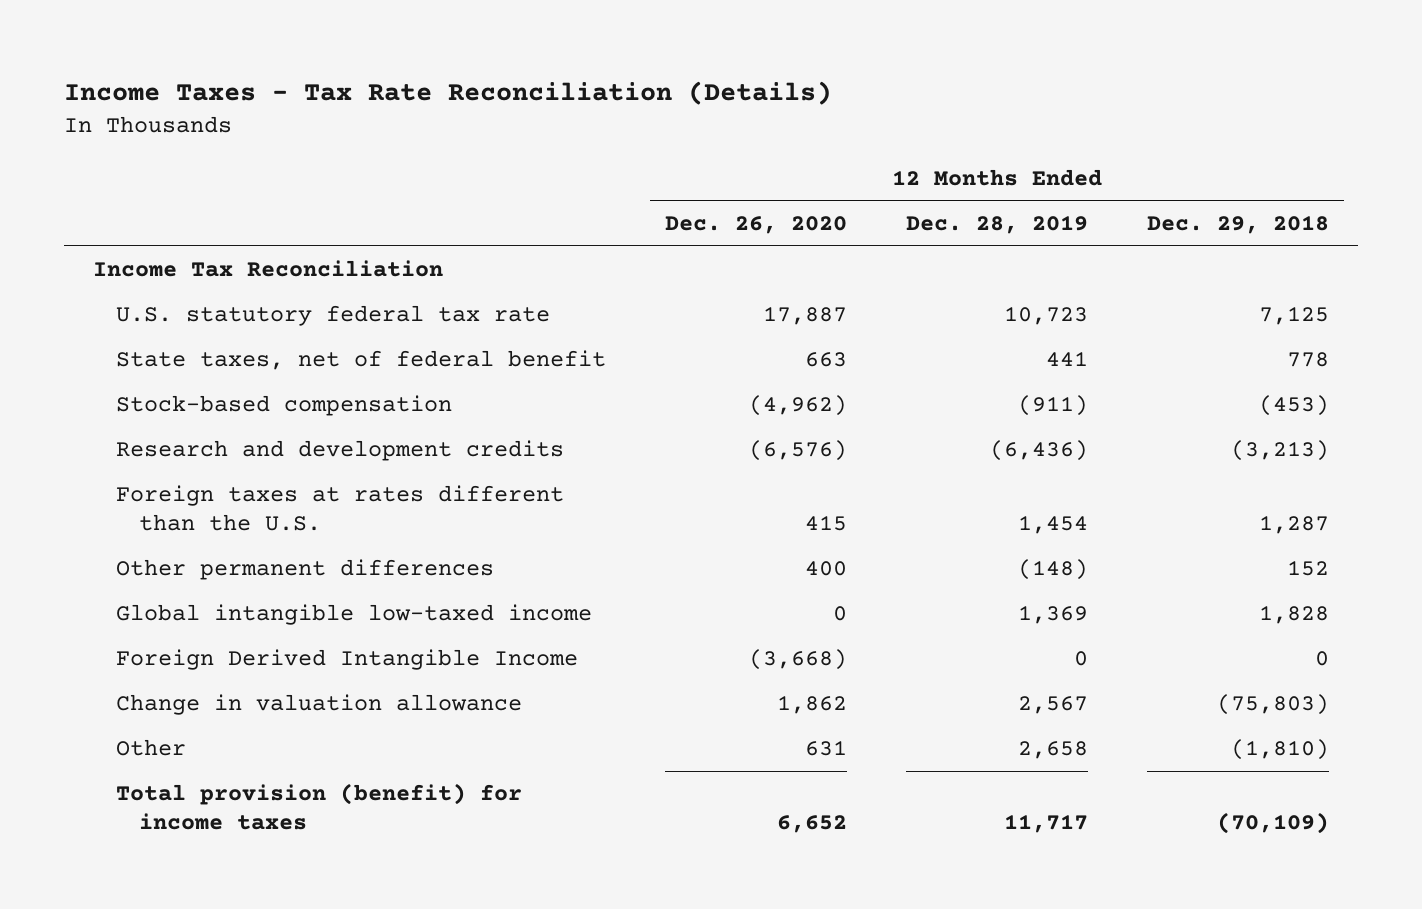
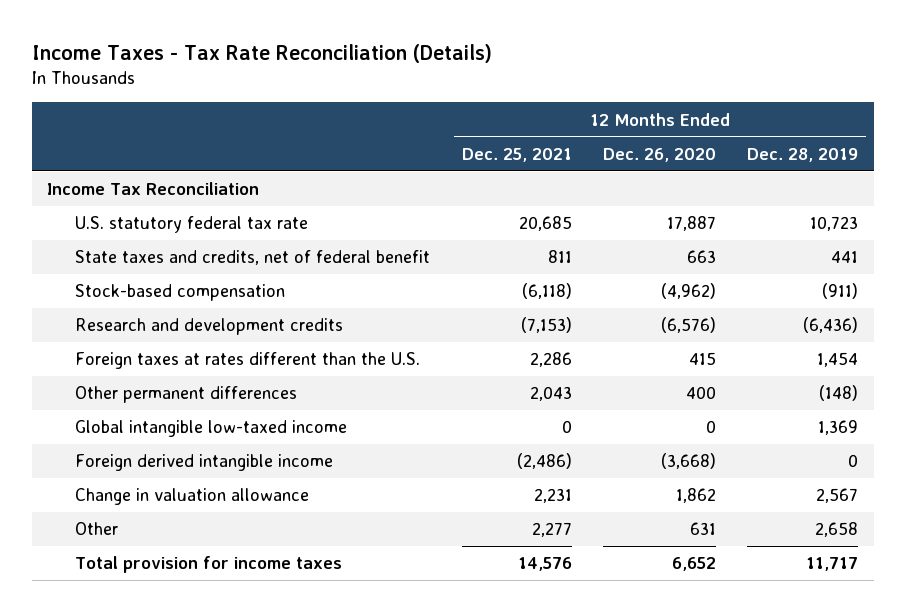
[1146,214,1329,234] Dec. 29, 2018 -> none
none -> [461,148,572,163] Dec. 25, 2021
[115,350,606,371] State taxes, net of federal benefit -> [75,250,431,266] State taxes and credits, net of federal benefit
[115,649,578,671] Foreign Derived Intangible Income -> [75,454,334,472] Foreign derived intangible income
[115,783,522,831] Total provision (benefit) for income taxes -> [75,556,343,574] Total provision for income taxes

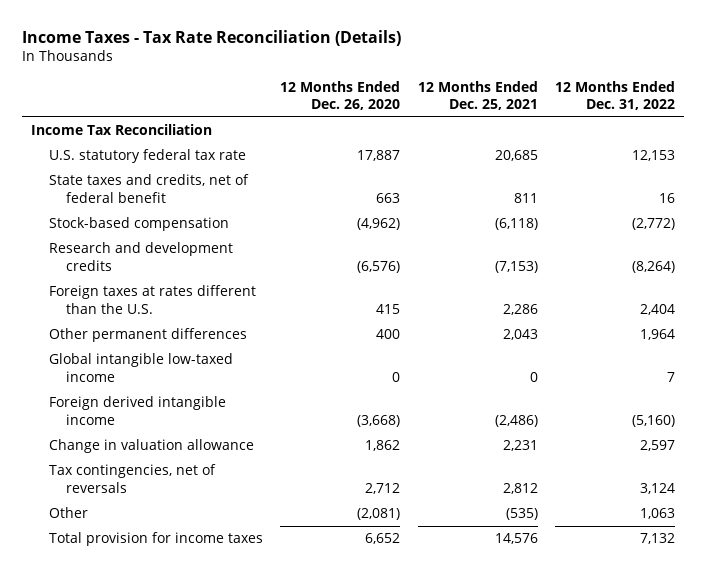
[747,148,859,163] Dec. 28, 2019 -> none
none -> [555,80,676,111] 12 Months Ended Dec. 31, 2022
none -> [48,464,216,493] Tax contingencies, net of reversals
[531,522,572,538] 2,277 -> [505,508,538,521] (535)
[689,522,716,536] 631 -> [357,508,401,521] (2,081)

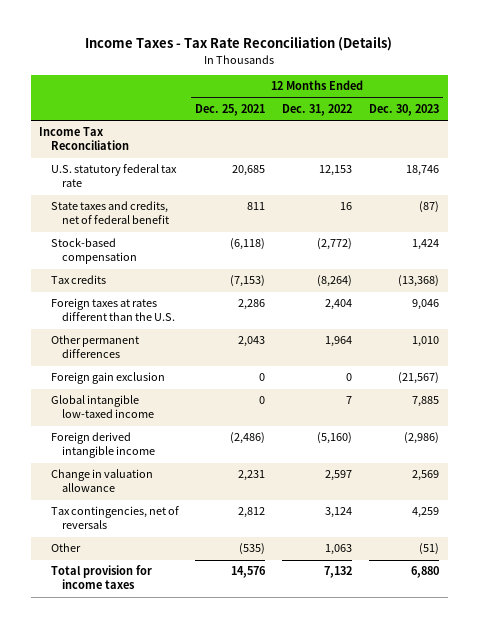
[280,80,401,111] 12 Months Ended Dec. 26, 2020 -> none
none -> [369,103,440,116] Dec. 30, 2023
[48,242,233,271] Research and development credits -> [50,275,106,285] Tax credits
none -> [50,372,165,385] Foreign gain exclusion

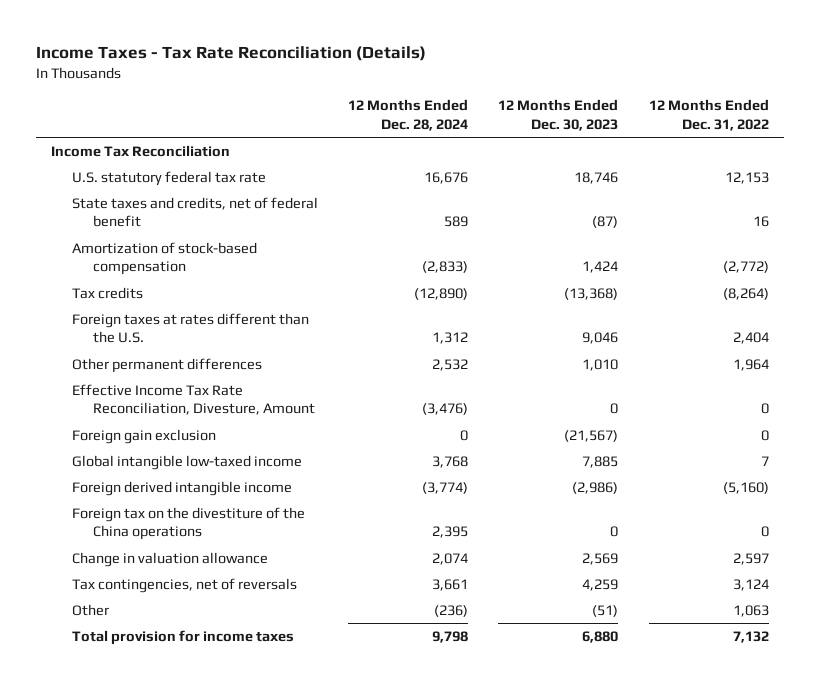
[195,103,266,116] Dec. 25, 2021 -> none
none -> [348,99,469,132] 12 Months Ended Dec. 28, 2024
[50,238,137,265] Stock-based compensation -> [71,241,257,276] Amortization of stock-based compensation
none -> [71,383,315,416] Effective Income Tax Rate Reconciliation, Divesture, Amount
none -> [71,506,305,541] Foreign tax on the divestiture of the China operations

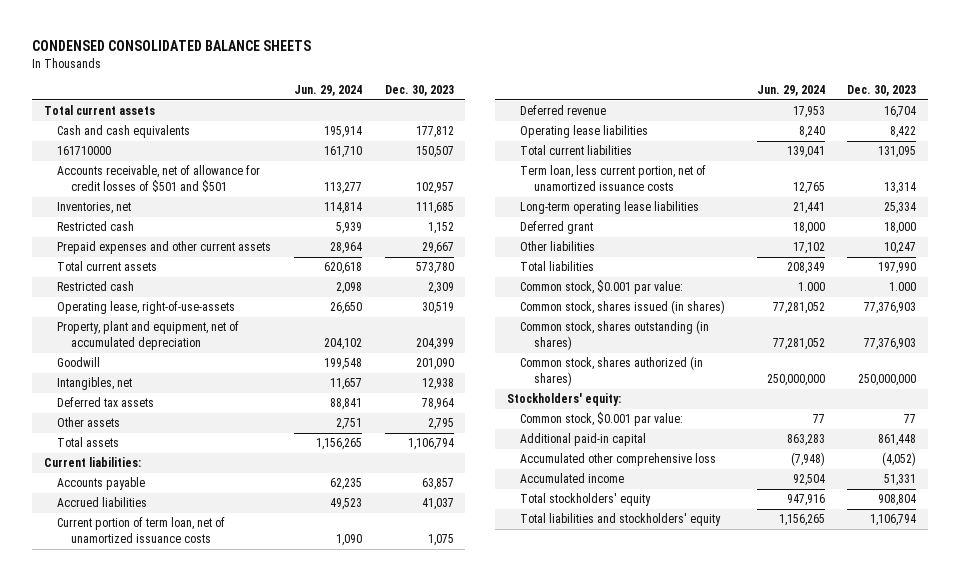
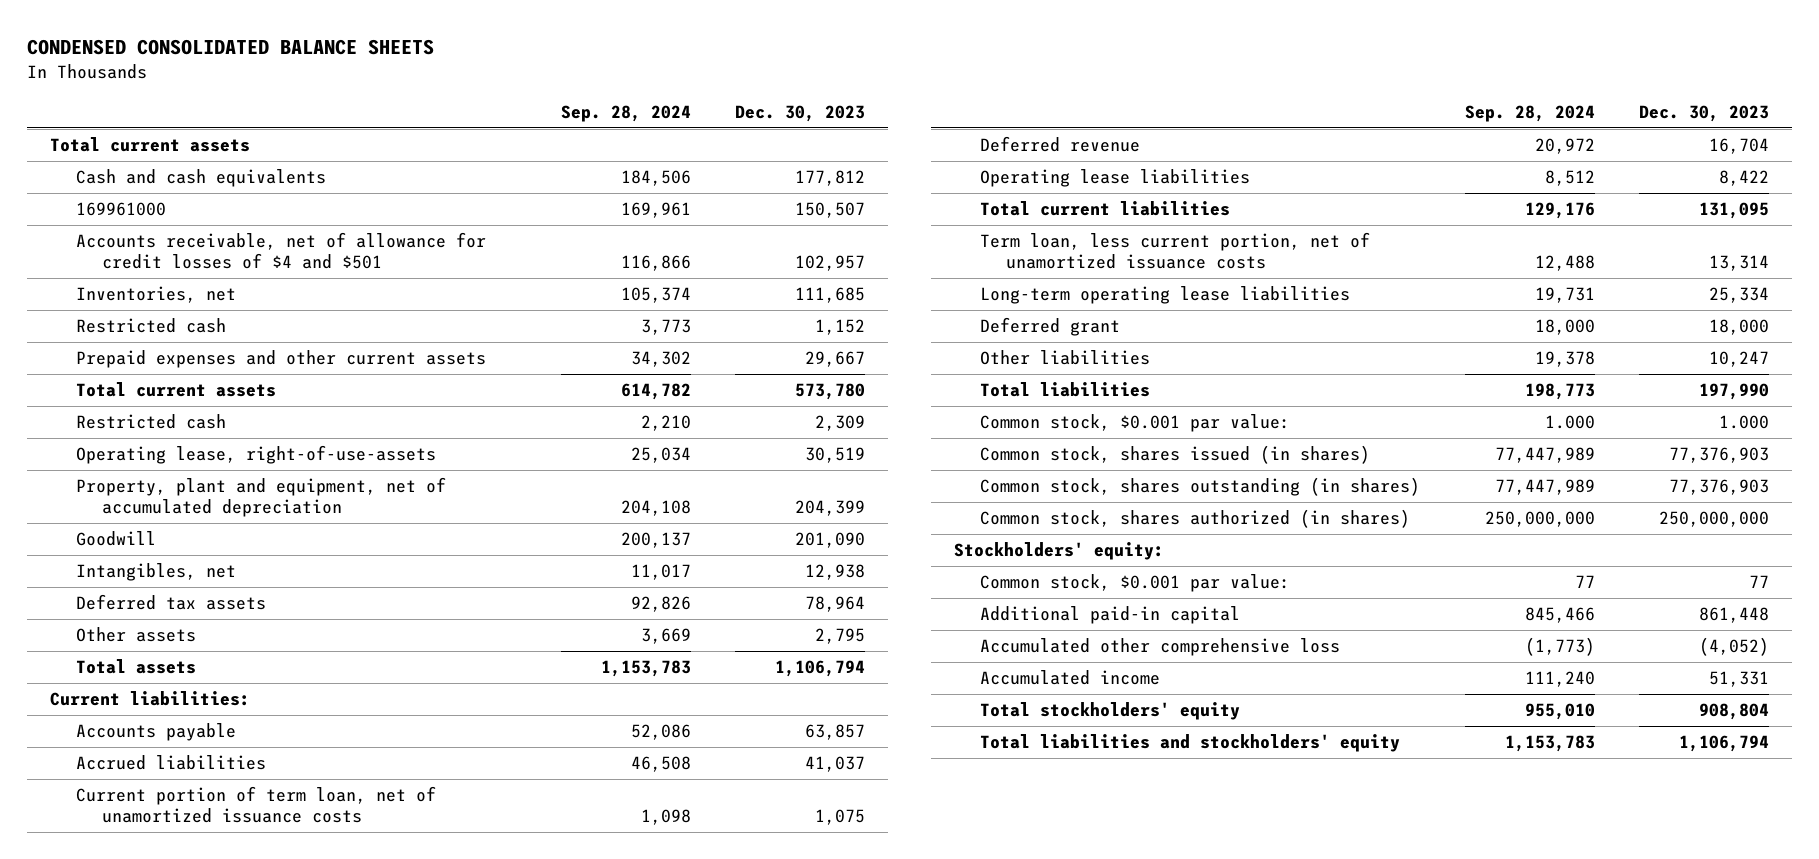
[293,85,362,97] Jun. 29, 2024 -> none
none -> [560,104,691,122] Sep. 28, 2024
[57,146,112,156] 161710000 -> [75,202,166,217] 169961000
[57,165,261,193] Accounts receivable, net of allowance for credit losses of $501 and $501 -> [75,232,486,269] Accounts receivable, net of allowance for credit losses of $4 and $501

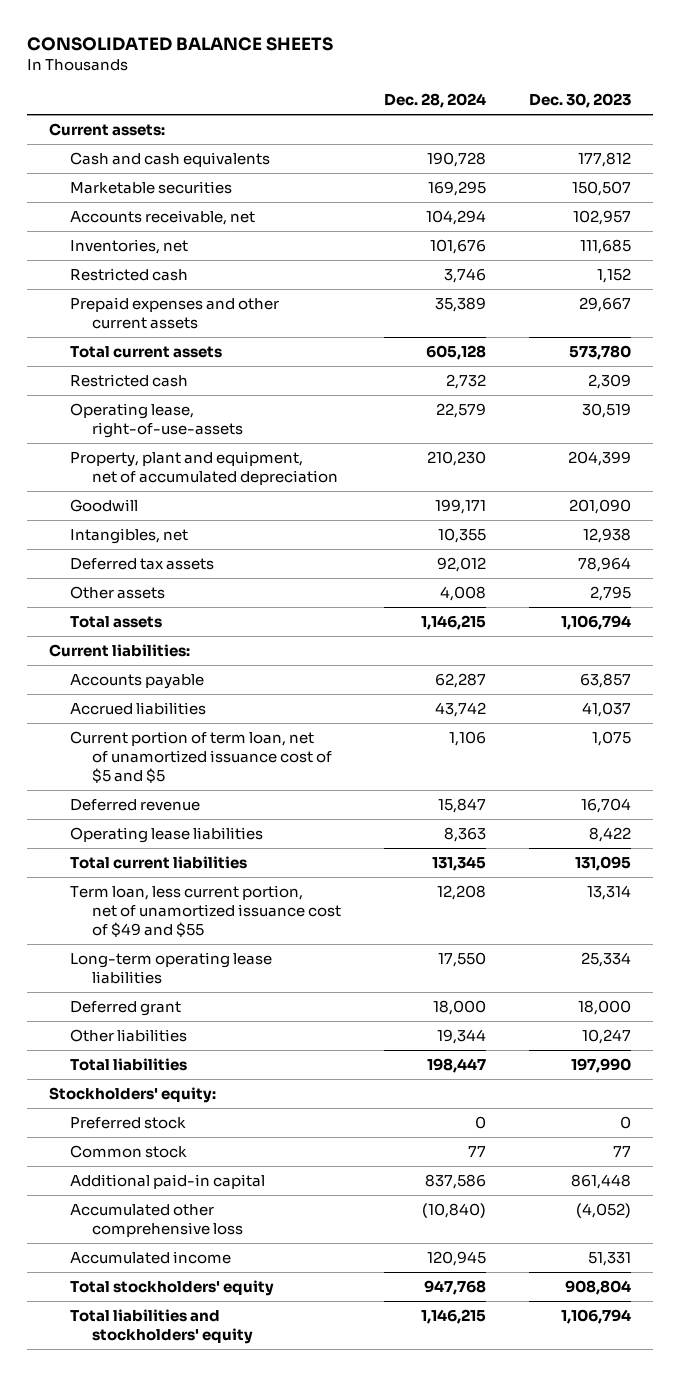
[27,39,435,56] CONDENSED CONSOLIDATED BALANCE SHEETS -> [27,37,334,52] CONSOLIDATED BALANCE SHEETS
[560,104,691,122] Sep. 28, 2024 -> none
none -> [384,93,487,109] Dec. 28, 2024
[49,137,250,153] Total current assets -> [48,123,165,137] Current assets:
[75,202,166,217] 169961000 -> [70,181,233,195] Marketable securities
[75,232,486,269] Accounts receivable, net of allowance for credit losses of $4 and $501 -> [70,210,256,226] Accounts receivable, net
[75,786,436,823] Current portion of term loan, net of unamortized issuance costs -> [70,731,333,784] Current portion of term loan, net of unamortized issuance cost of $5 and $5
[979,232,1370,269] Term loan, less current portion, net of unamortized issuance costs -> [70,885,342,938] Term loan, less current portion, net of unamortized issuance cost of $49 and $55
[979,414,1290,433] Common stock, $0.001 par value: -> none
[979,445,1370,465] Common stock, shares issued (in shares) -> none
[979,477,1420,497] Common stock, shares outstanding (in shares) -> none
[979,509,1410,529] Common stock, shares authorized (in shares) -> none
none -> [70,1117,187,1130] Preferred stock
[979,574,1290,593] Common stock, $0.001 par value: -> [70,1145,188,1159] Common stock

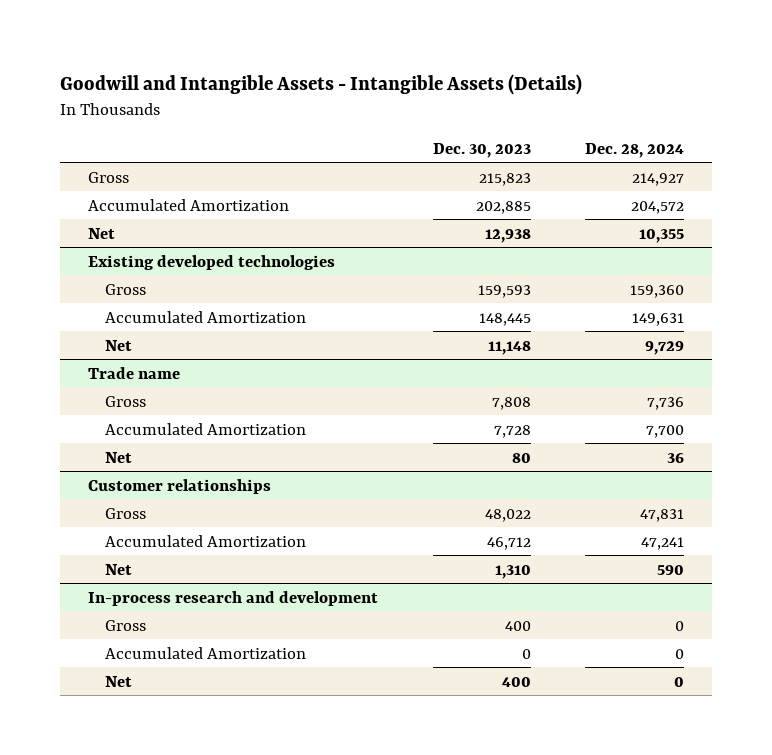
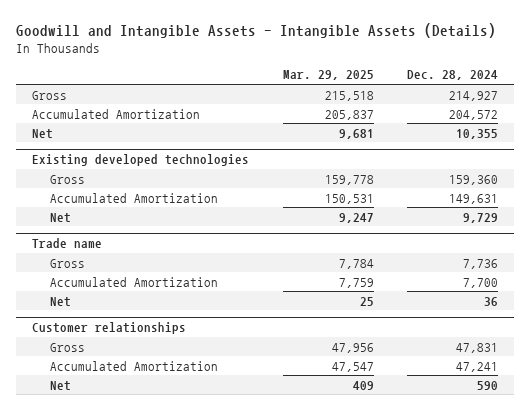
[432,142,531,158] Dec. 30, 2023 -> none
none -> [282,70,374,81] Mar. 29, 2025
[87,590,378,606] In-process research and development -> none
[104,619,146,631] Gross -> none
[104,646,306,659] Accumulated Amortization -> none
[104,675,132,687] Net -> none

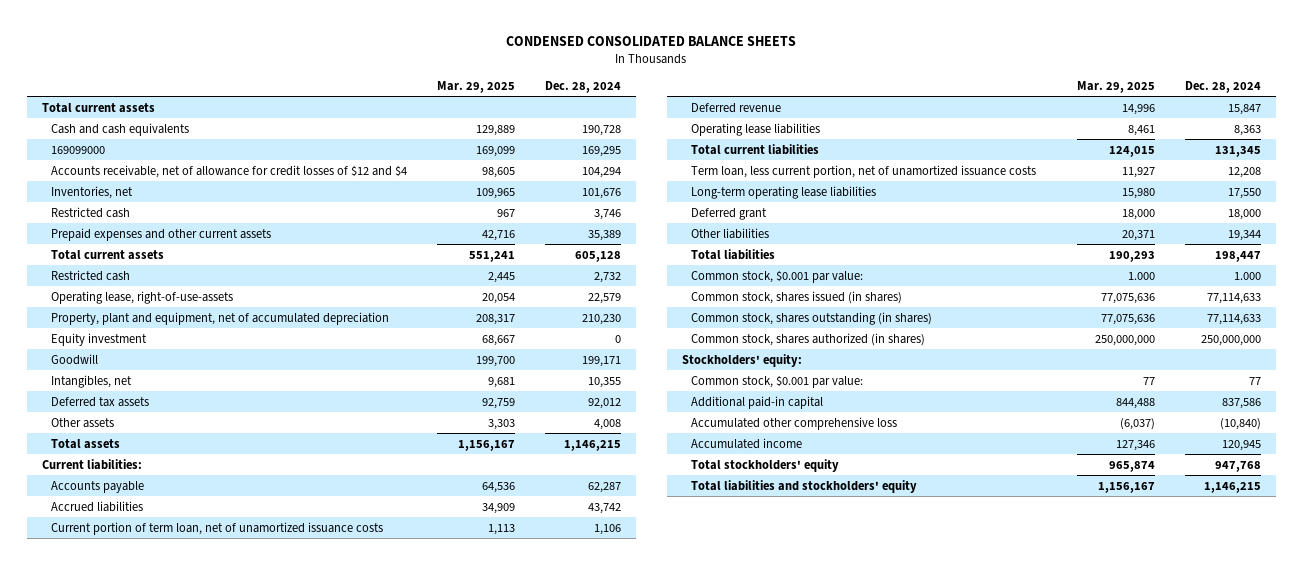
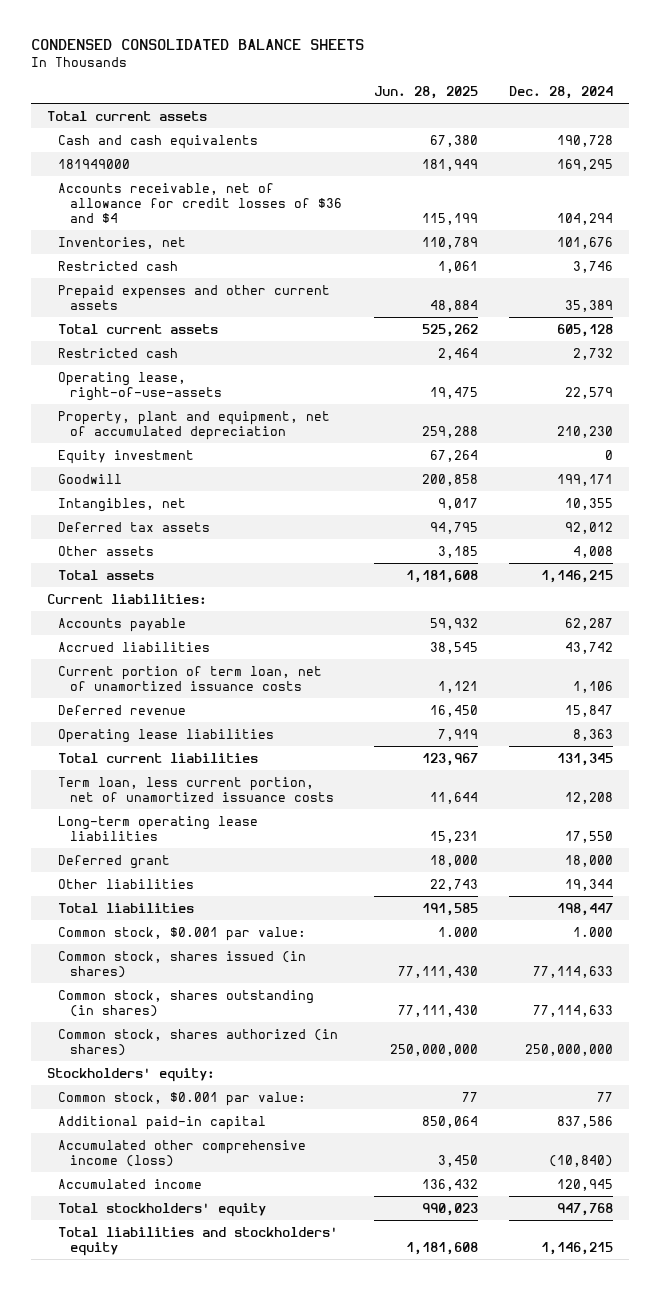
[437,80,516,93] Mar. 29, 2025 -> none
none -> [373,85,478,99] Jun. 28, 2025
[51,145,106,154] 169099000 -> [58,158,131,169] 181949000
[51,164,408,178] Accounts receivable, net of allowance for credit losses of $12 and $4 -> [58,182,342,223] Accounts receivable, net of allowance for credit losses of $36 and $4
[691,416,898,430] Accumulated other comprehensive loss -> [58,1139,307,1167] Accumulated other comprehensive income (loss)

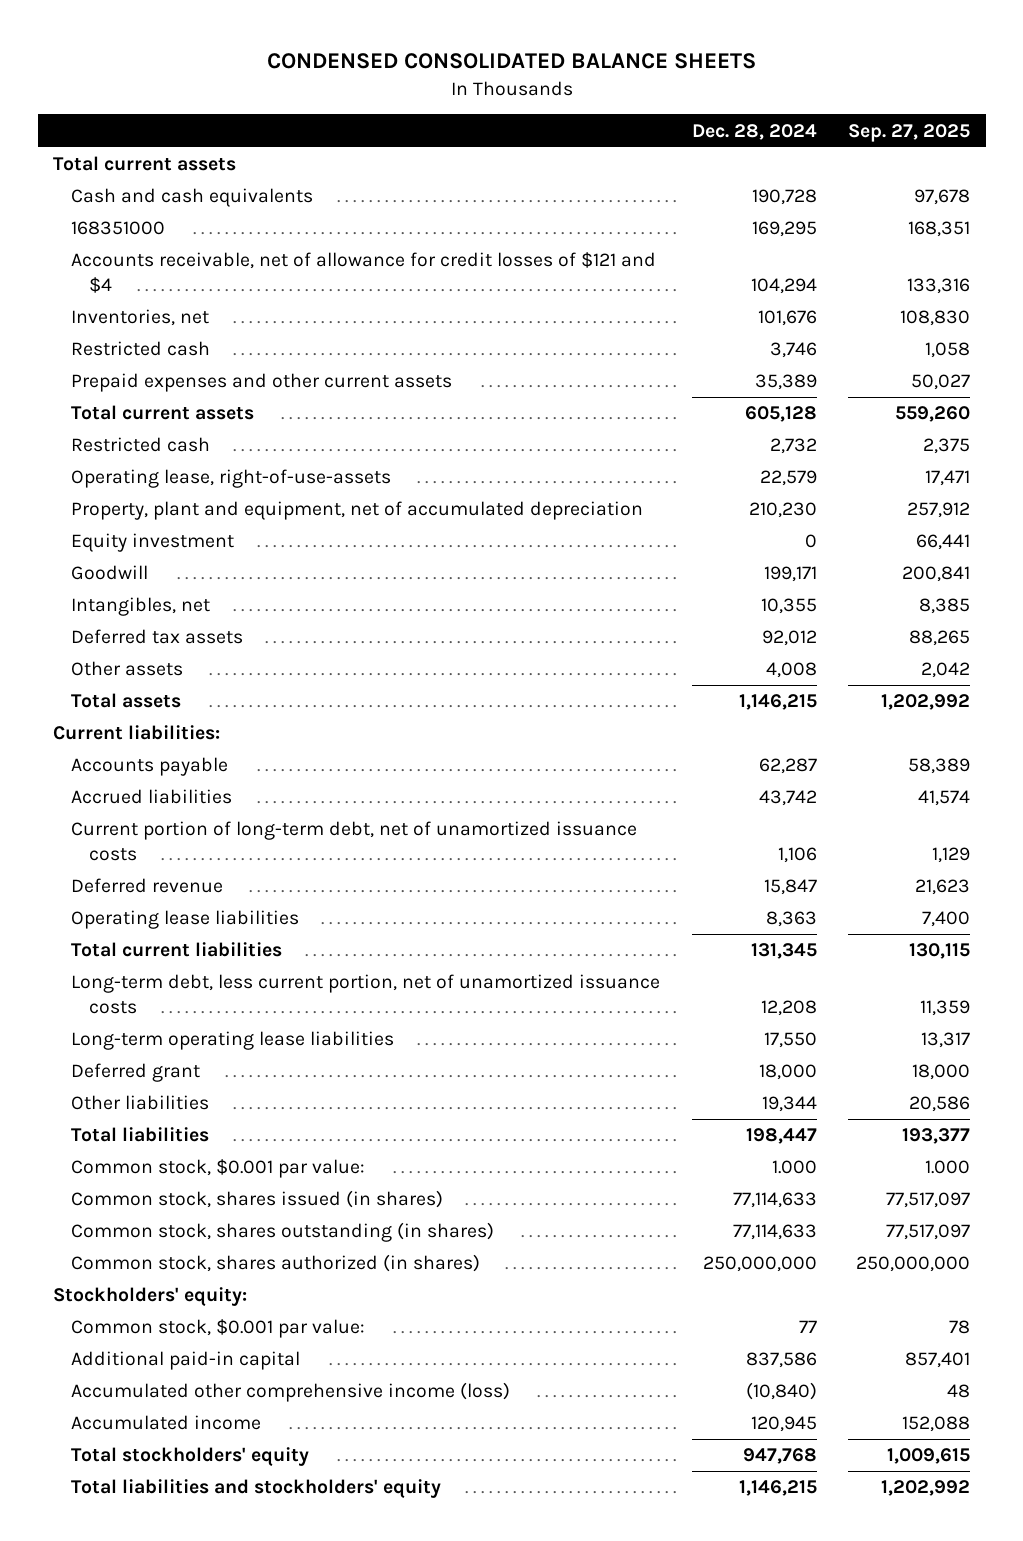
[373,85,478,99] Jun. 28, 2025 -> none
none -> [848,123,971,142] Sep. 27, 2025
[58,158,131,169] 181949000 -> [70,221,165,236] 168351000
[58,182,342,223] Accounts receivable, net of allowance for credit losses of $36 and $4 -> [70,252,656,294] Accounts receivable, net of allowance for credit losses of $121 and $4
[58,665,323,691] Current portion of term loan, net of unamortized issuance costs -> [70,821,637,862] Current portion of long-term debt, net of unamortized issuance costs
[58,776,334,802] Term loan, less current portion, net of unamortized issuance costs -> [70,974,660,1015] Long-term debt, less current portion, net of unamortized issuance costs

